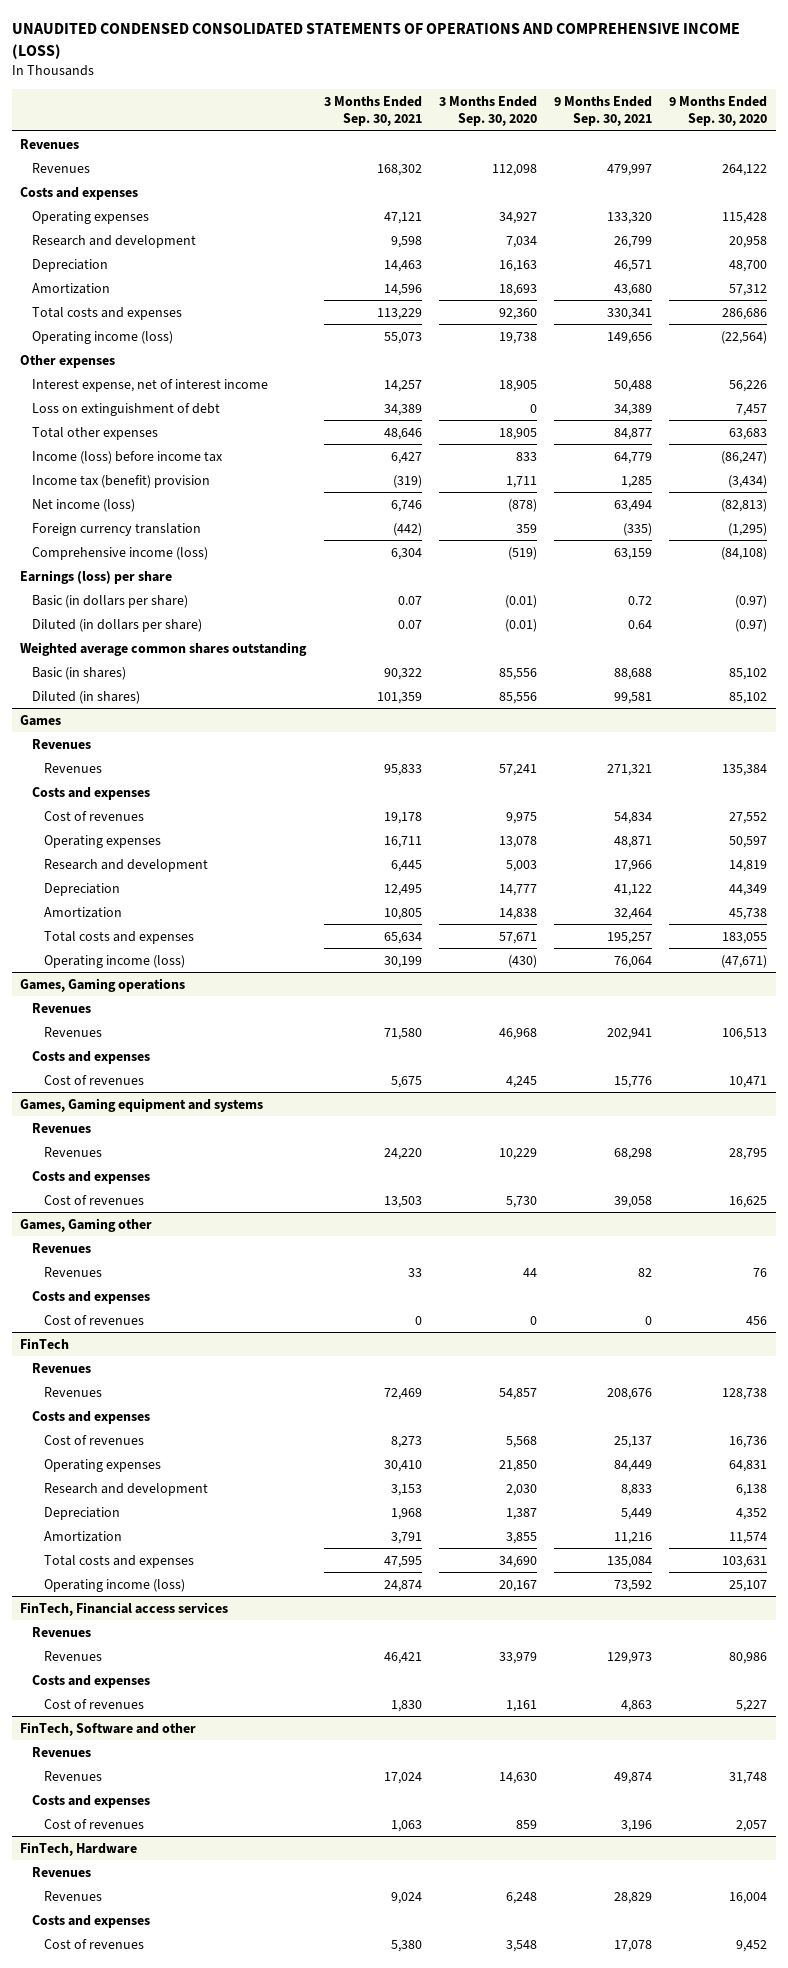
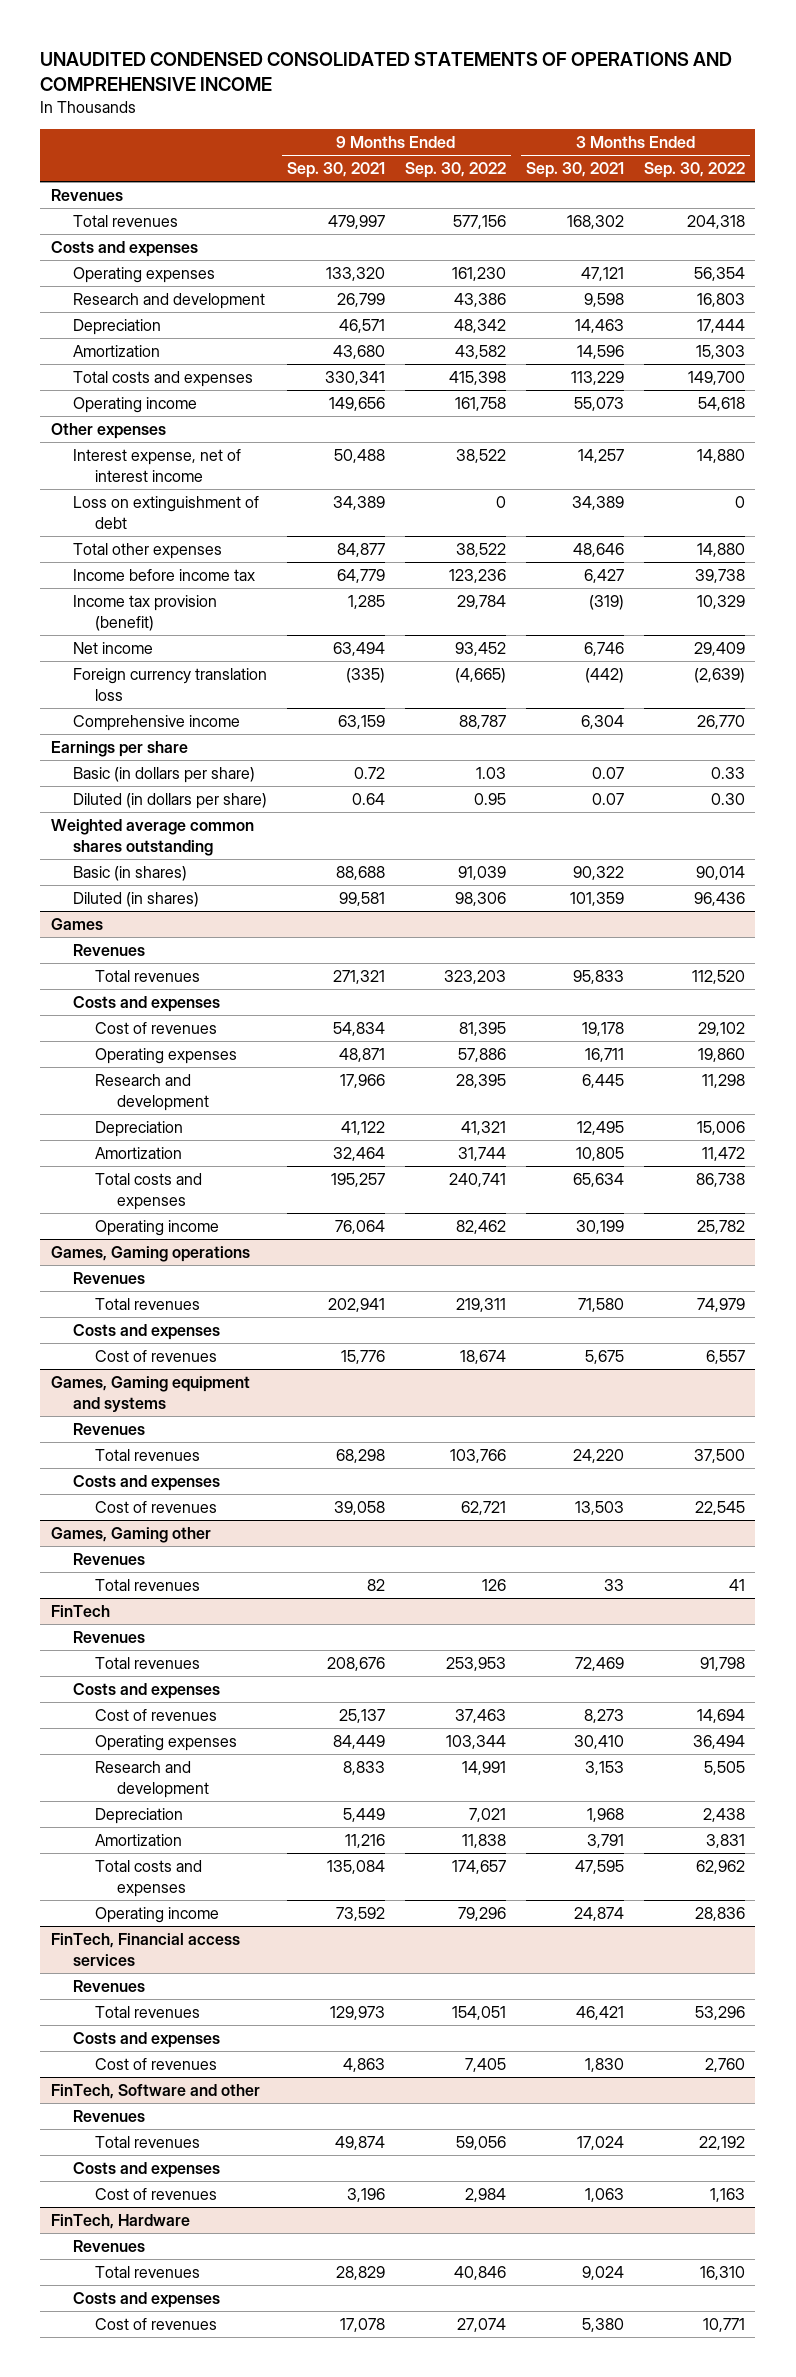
[11,22,740,59] UNAUDITED CONDENSED CONSOLIDATED STATEMENTS OF OPERATIONS AND COMPREHENSIVE INCOME (LOSS) -> [40,51,733,91] UNAUDITED CONDENSED CONSOLIDATED STATEMENTS OF OPERATIONS AND COMPREHENSIVE INCOME
[438,95,537,127] 3 Months Ended Sep. 30, 2020 -> none
[669,95,768,127] 9 Months Ended Sep. 30, 2020 -> none
none -> [404,162,506,179] Sep. 30, 2022
none -> [644,162,746,179] Sep. 30, 2022
[31,162,90,173] Revenues -> [72,215,178,228] Total revenues
[31,330,173,344] Operating income (loss) -> [72,397,197,414] Operating income
[31,450,223,464] Income (loss) before income tax -> [72,569,255,582] Income before income tax
[31,474,210,488] Income tax (benefit) provision -> [72,595,217,632] Income tax provision (benefit)
[31,498,135,512] Net income (loss) -> [72,642,153,655] Net income
[31,522,201,536] Foreign currency translation -> [72,668,267,702] Foreign currency translation loss
[31,546,208,560] Comprehensive income (loss) -> [72,715,240,732] Comprehensive income
[20,569,173,584] Earnings (loss) per share -> [50,741,188,758] Earnings per share
[43,762,102,773] Revenues -> [94,970,200,983] Total revenues
[43,954,185,968] Operating income (loss) -> [94,1220,219,1237] Operating income
[43,1026,102,1037] Revenues -> [94,1298,200,1311] Total revenues
[43,1146,102,1157] Revenues -> [94,1449,200,1462] Total revenues
[31,1290,150,1304] Costs and expenses -> none
[43,1314,144,1325] Cost of revenues -> none
[43,1266,102,1277] Revenues -> [94,1579,200,1592] Total revenues
[43,1386,102,1397] Revenues -> [94,1657,200,1670] Total revenues
[43,1578,185,1592] Operating income (loss) -> [94,1907,219,1924] Operating income
[43,1650,102,1661] Revenues -> [94,2006,200,2019] Total revenues
[43,1770,102,1781] Revenues -> [94,2136,200,2149] Total revenues
[43,1890,102,1901] Revenues -> [94,2266,200,2279] Total revenues

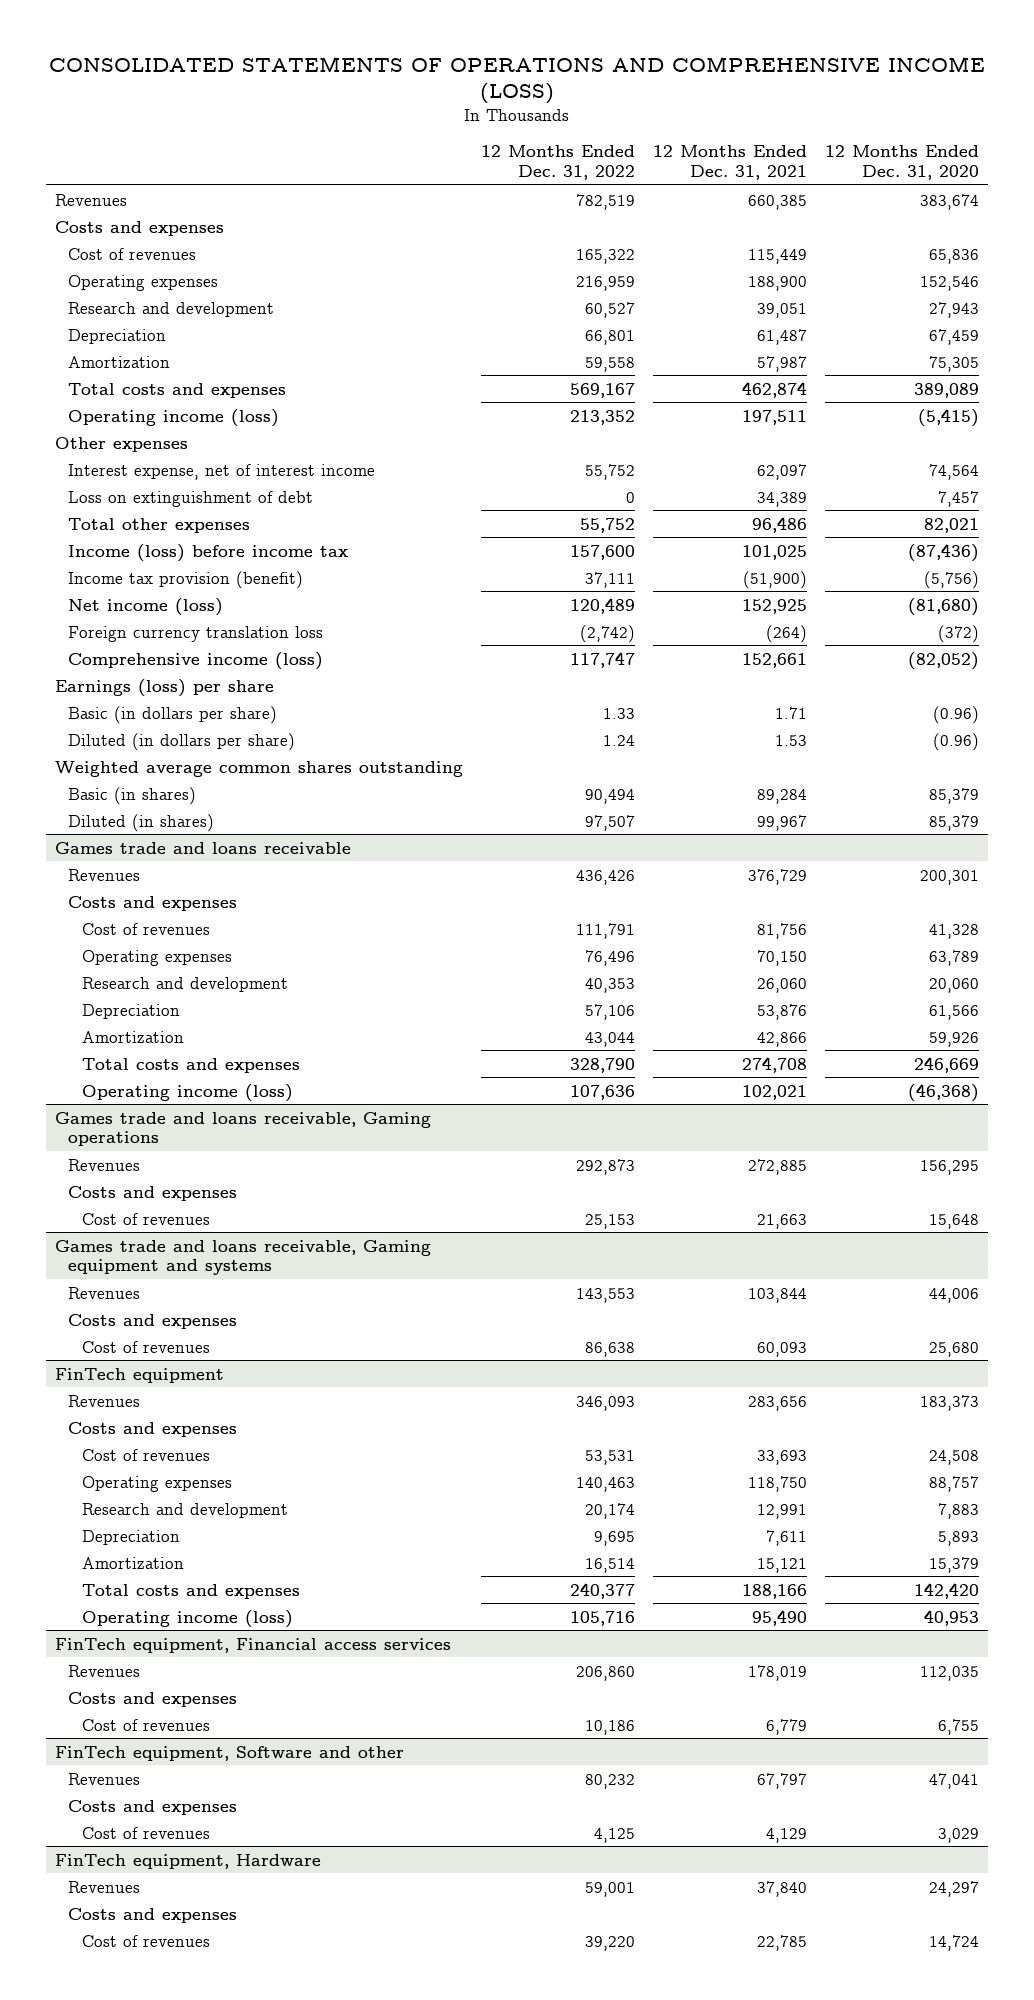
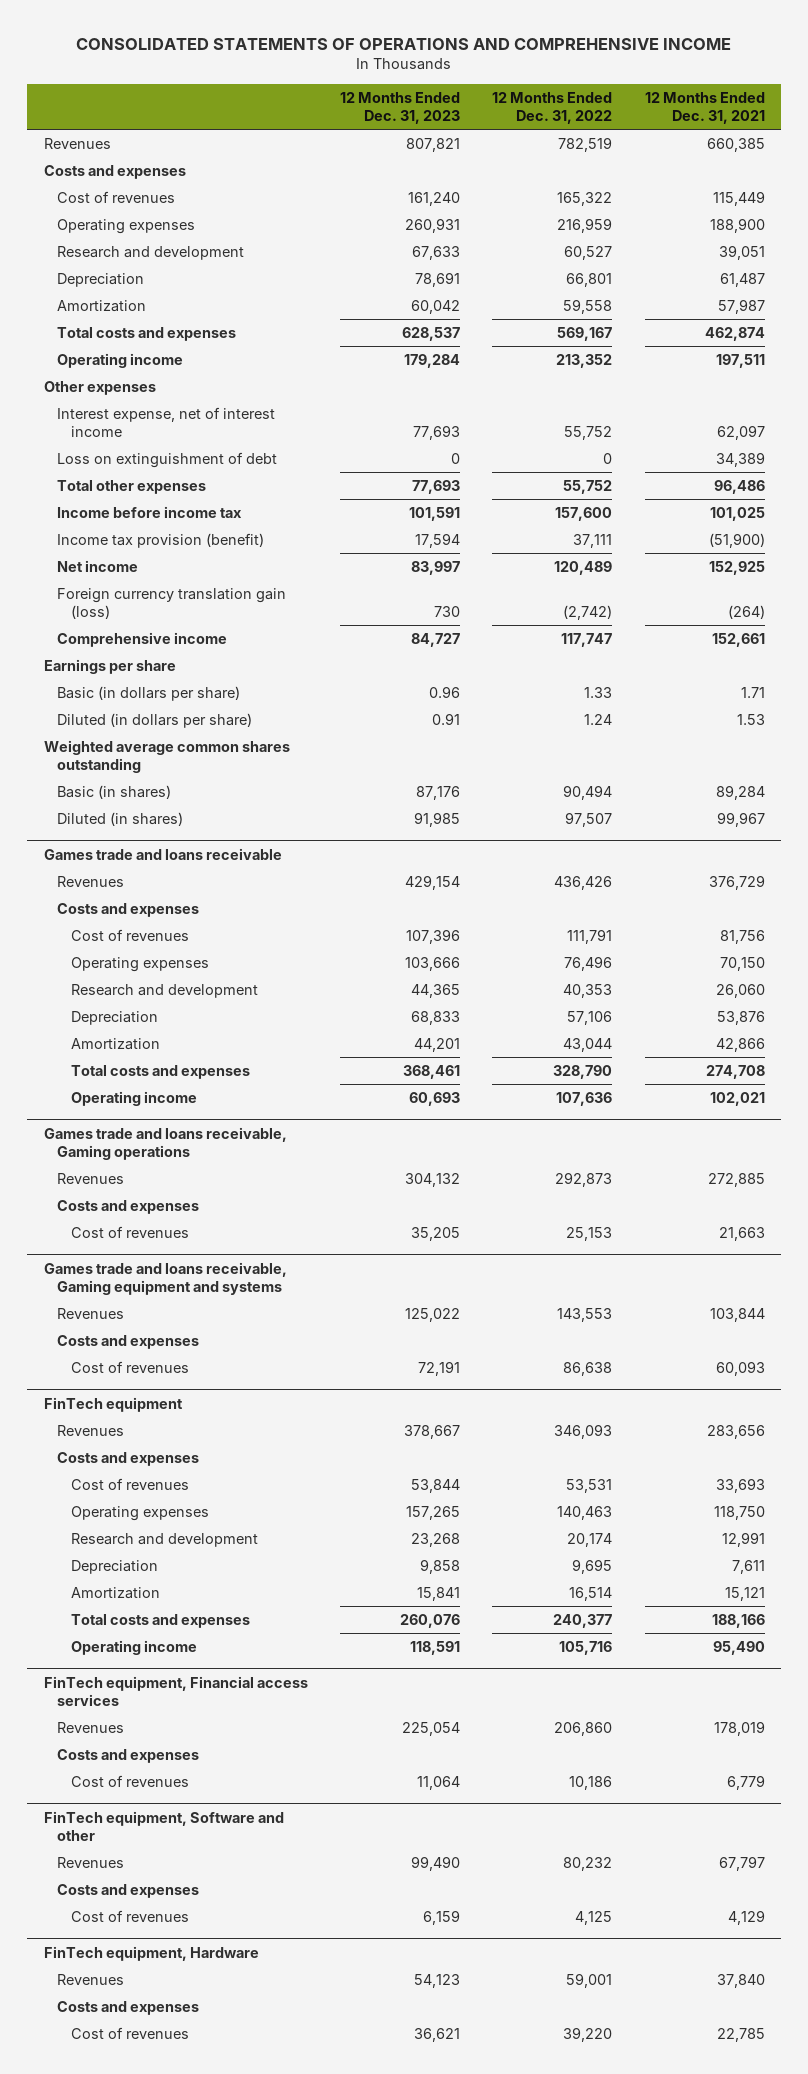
[48,55,985,104] CONSOLIDATED STATEMENTS OF OPERATIONS AND COMPREHENSIVE INCOME (LOSS) -> [76,37,732,50] CONSOLIDATED STATEMENTS OF OPERATIONS AND COMPREHENSIVE INCOME
[824,144,979,180] 12 Months Ended Dec. 31, 2020 -> none
none -> [340,92,461,124] 12 Months Ended Dec. 31, 2023
[68,408,280,427] Operating income (loss) -> [57,353,184,369] Operating income
[68,543,350,562] Income (loss) before income tax -> [57,506,243,519] Income before income tax
[68,597,224,616] Net income (loss) -> [57,560,139,573] Net income
[68,625,324,642] Foreign currency translation loss -> [57,588,287,619] Foreign currency translation gain (loss)
[68,651,324,670] Comprehensive income (loss) -> [57,632,228,648] Comprehensive income
[54,678,274,697] Earnings (loss) per share -> [43,659,176,675] Earnings per share
[81,1083,293,1102] Operating income (loss) -> [71,1091,198,1107] Operating income
[81,1609,293,1628] Operating income (loss) -> [71,1640,198,1656] Operating income

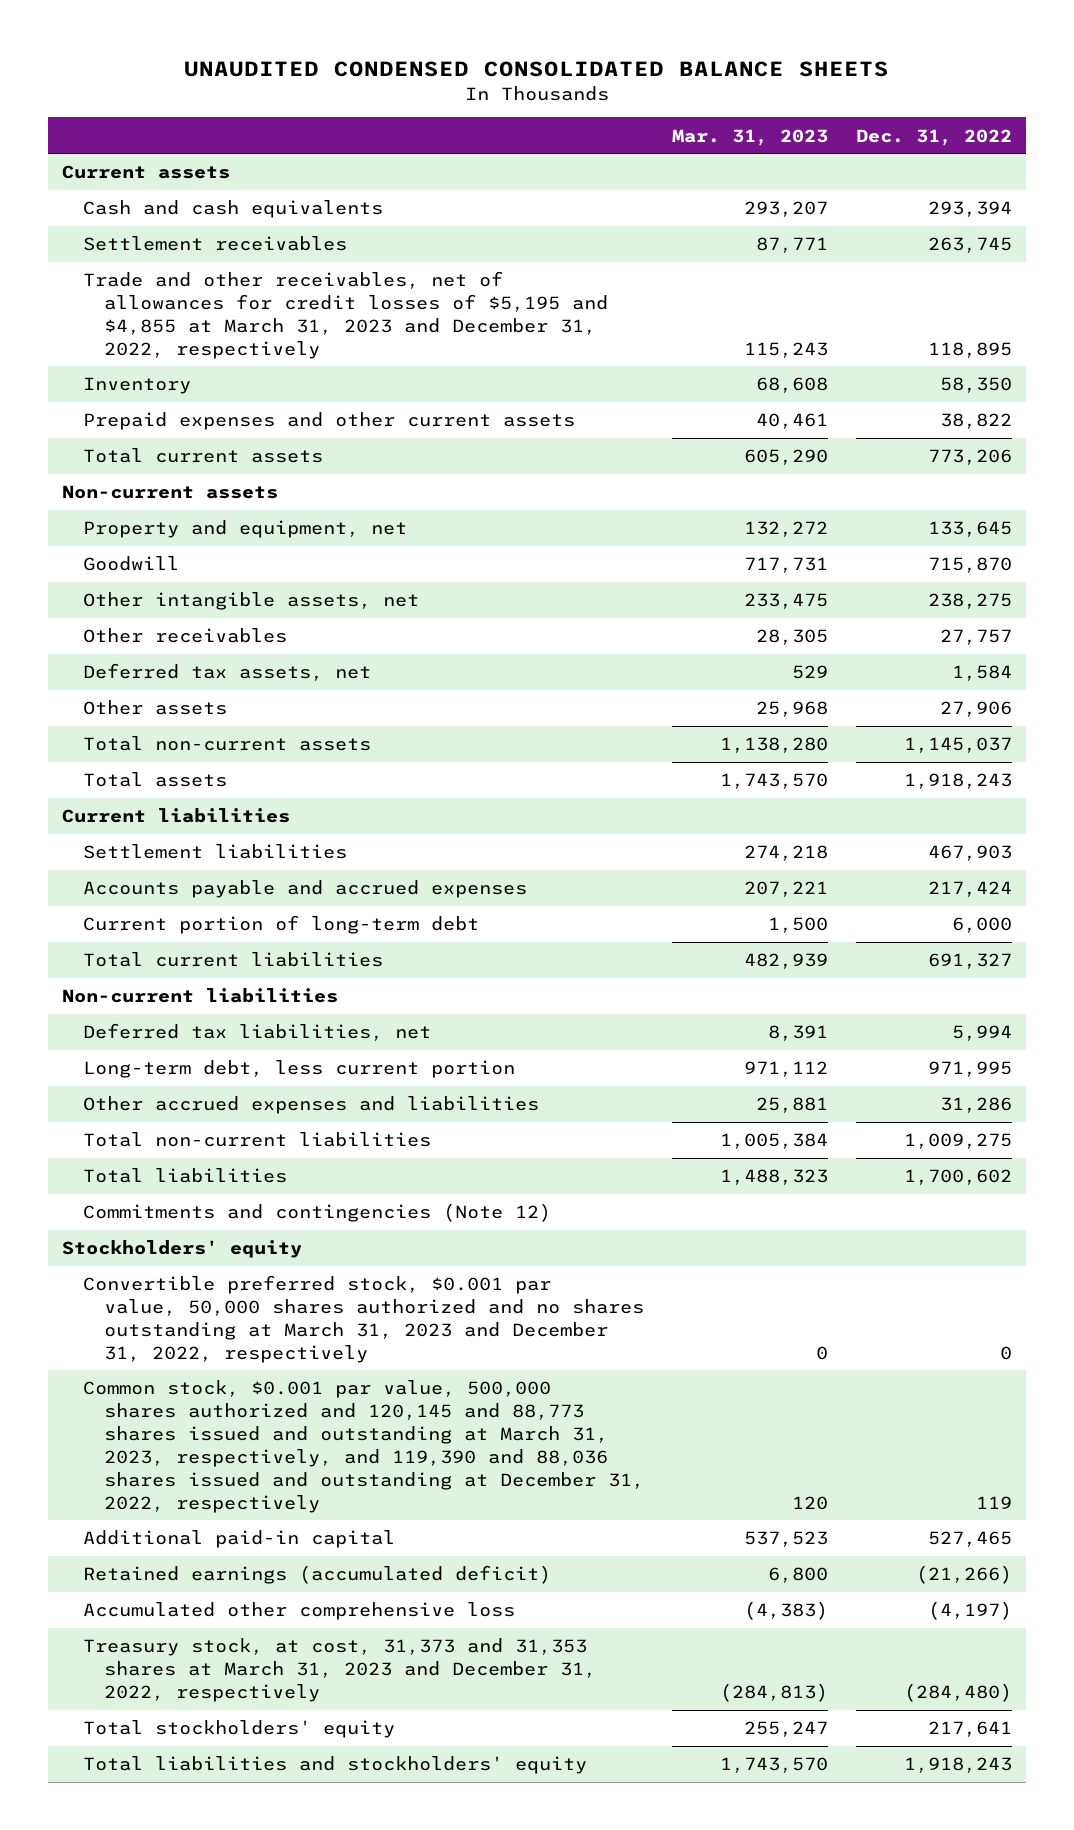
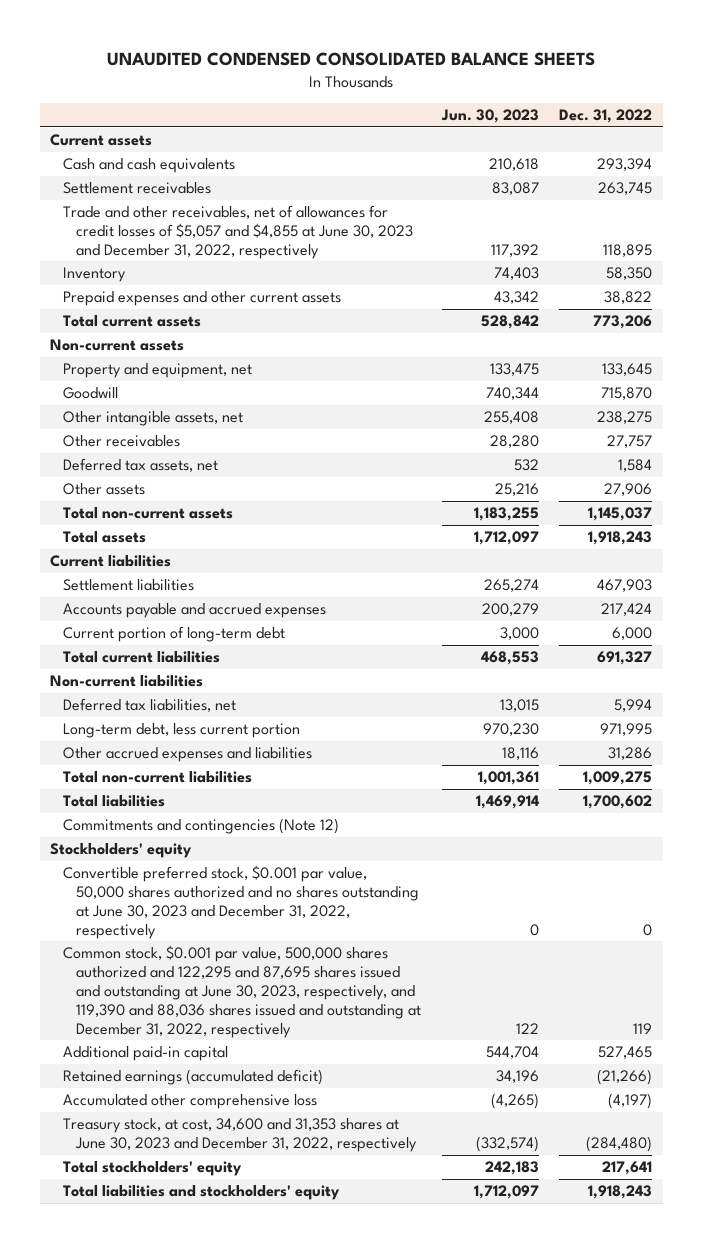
[671,128,828,146] Mar. 31, 2023 -> none
none -> [440,109,539,124] Jun. 30, 2023
[83,271,609,359] Trade and other receivables, net of allowances for credit losses of $5,195 and $4,855 at March 31, 2023 and December 31, 2022, respectively -> [63,205,414,260] Trade and other receivables, net of allowances for credit losses of $5,057 and $4,855 at June 30, 2023 and December 31, 2022, respectively
[83,1275,645,1363] Convertible preferred stock, $0.001 par value, 50,000 shares authorized and no shares outstanding at March 31, 2023 and December 31, 2022, respectively -> [63,865,420,939] Convertible preferred stock, $0.001 par value, 50,000 shares authorized and no shares outstanding at June 30, 2023 and December 31, 2022, respectively
[83,1380,645,1513] Common stock, $0.001 par value, 500,000 shares authorized and 120,145 and 88,773 shares issued and outstanding at March 31, 2023, respectively, and 119,390 and 88,036 shares issued and outstanding at December 31, 2022, respectively -> [63,945,422,1038] Common stock, $0.001 par value, 500,000 shares authorized and 122,295 and 87,695 shares issued and outstanding at June 30, 2023, respectively, and 119,390 and 88,036 shares issued and outstanding at December 31, 2022, respectively
[83,1638,597,1702] Treasury stock, at cost, 31,373 and 31,353 shares at March 31, 2023 and December 31, 2022, respectively -> [63,1118,418,1153] Treasury stock, at cost, 34,600 and 31,353 shares at June 30, 2023 and December 31, 2022, respectively

